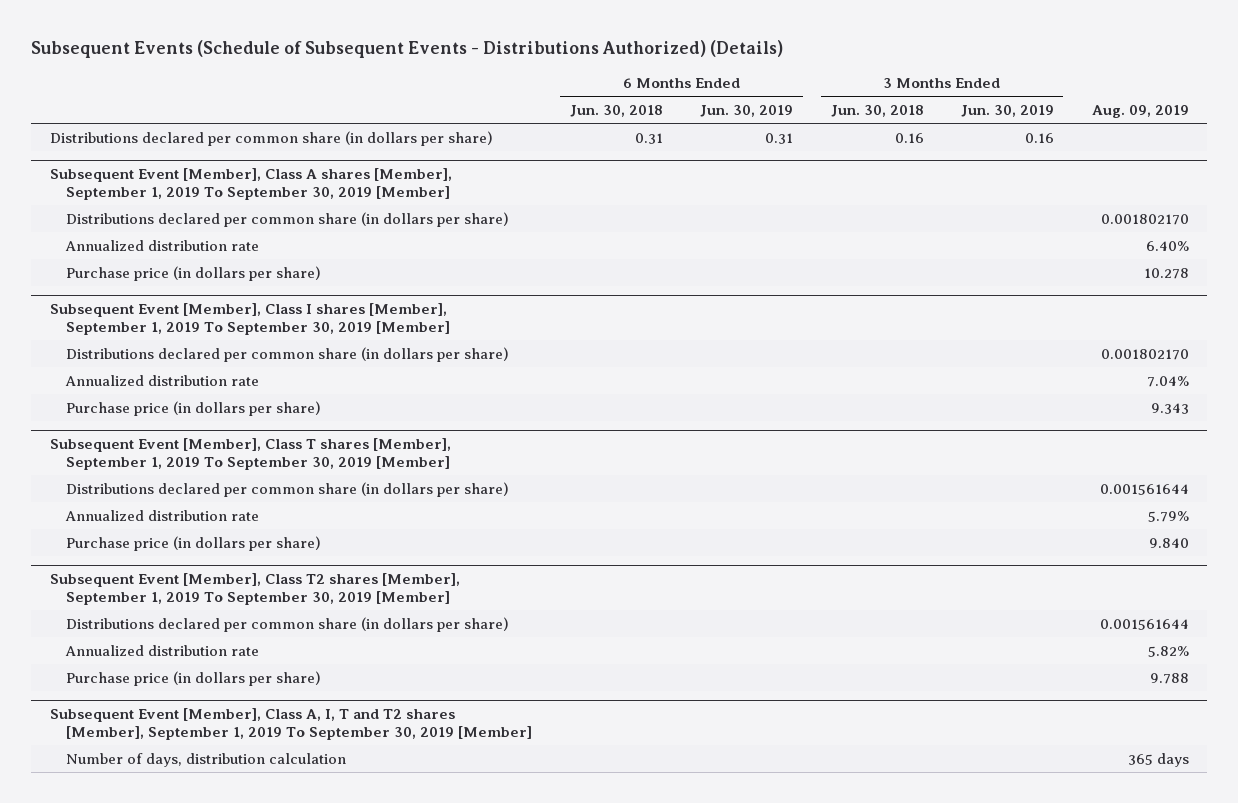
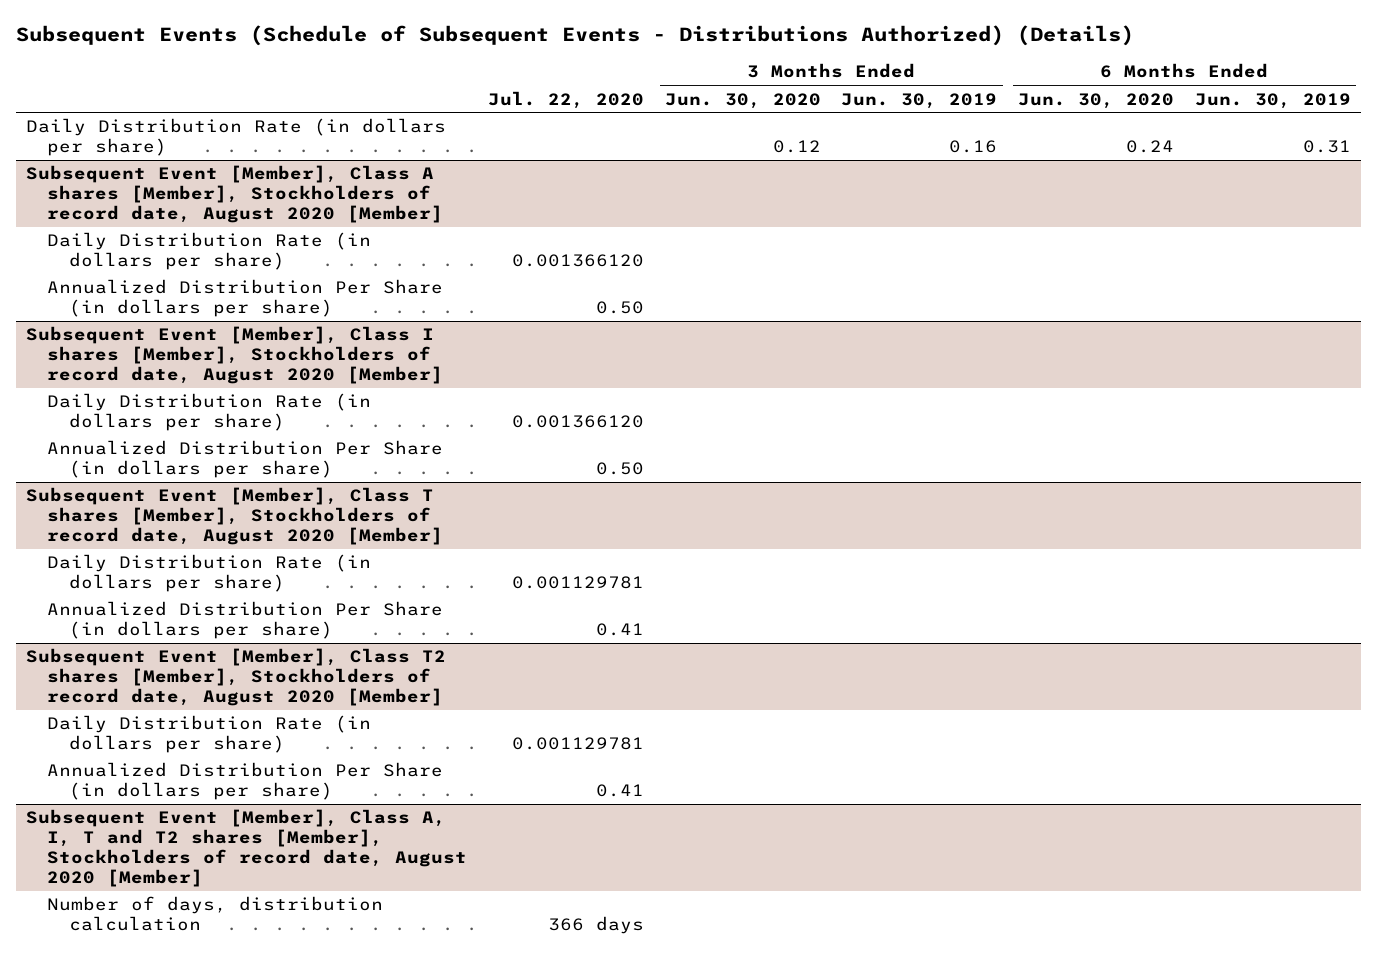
[569,104,663,117] Jun. 30, 2018 -> none
[830,104,924,117] Jun. 30, 2018 -> none
[1091,104,1189,118] Aug. 09, 2019 -> none
none -> [488,90,645,109] Jul. 22, 2020
none -> [664,92,821,109] Jun. 30, 2020
none -> [1018,92,1175,109] Jun. 30, 2020
[49,167,452,200] Subsequent Event [Member], Class A shares [Member], September 1, 2019 To September 30, 2019 [Member] -> none
[66,211,510,227] Distributions declared per common share (in dollars per share) -> none
[65,239,260,251] Annualized distribution rate -> none
[66,265,322,281] Purchase price (in dollars per share) -> none
[49,302,451,335] Subsequent Event [Member], Class I shares [Member], September 1, 2019 To September 30, 2019 [Member] -> none
[66,346,510,362] Distributions declared per common share (in dollars per share) -> none
[65,374,260,386] Annualized distribution rate -> none
[66,400,322,416] Purchase price (in dollars per share) -> none
[49,437,451,470] Subsequent Event [Member], Class T shares [Member], September 1, 2019 To September 30, 2019 [Member] -> none
[66,481,510,497] Distributions declared per common share (in dollars per share) -> none
[65,509,260,521] Annualized distribution rate -> none
[66,535,322,551] Purchase price (in dollars per share) -> none
[49,572,460,605] Subsequent Event [Member], Class T2 shares [Member], September 1, 2019 To September 30, 2019 [Member] -> none
[66,616,510,632] Distributions declared per common share (in dollars per share) -> none
[65,644,260,656] Annualized distribution rate -> none
[66,670,322,686] Purchase price (in dollars per share) -> none
[49,707,533,740] Subsequent Event [Member], Class A, I, T and T2 shares [Member], September 1, 2019 To September 30, 2019 [Member] -> none
[66,752,347,767] Number of days, distribution calculation -> none
[49,130,493,146] Distributions declared per common share (in dollars per share) -> [26,118,447,157] Daily Distribution Rate (in dollars per share)
none -> [26,165,444,224] Subsequent Event [Member], Class A shares [Member], Stockholders of record date, August 2020 [Member]
none -> [47,232,372,271] Daily Distribution Rate (in dollars per share)
none -> [47,279,444,318] Annualized Distribution Per Share (in dollars per share)
none -> [26,326,444,385] Subsequent Event [Member], Class I shares [Member], Stockholders of record date, August 2020 [Member]
none -> [47,393,372,432] Daily Distribution Rate (in dollars per share)
none -> [47,440,444,479] Annualized Distribution Per Share (in dollars per share)
none -> [26,487,444,546] Subsequent Event [Member], Class T shares [Member], Stockholders of record date, August 2020 [Member]
none -> [47,554,372,593] Daily Distribution Rate (in dollars per share)
none -> [47,601,444,640] Annualized Distribution Per Share (in dollars per share)
none -> [26,648,447,707] Subsequent Event [Member], Class T2 shares [Member], Stockholders of record date, August 2020 [Member]
none -> [47,715,372,754] Daily Distribution Rate (in dollars per share)
none -> [47,762,444,801] Annualized Distribution Per Share (in dollars per share)
none -> [26,809,468,887] Subsequent Event [Member], Class A, I, T and T2 shares [Member], Stockholders of record date, August 2020 [Member]
none -> [47,896,384,932] Number of days, distribution calculation

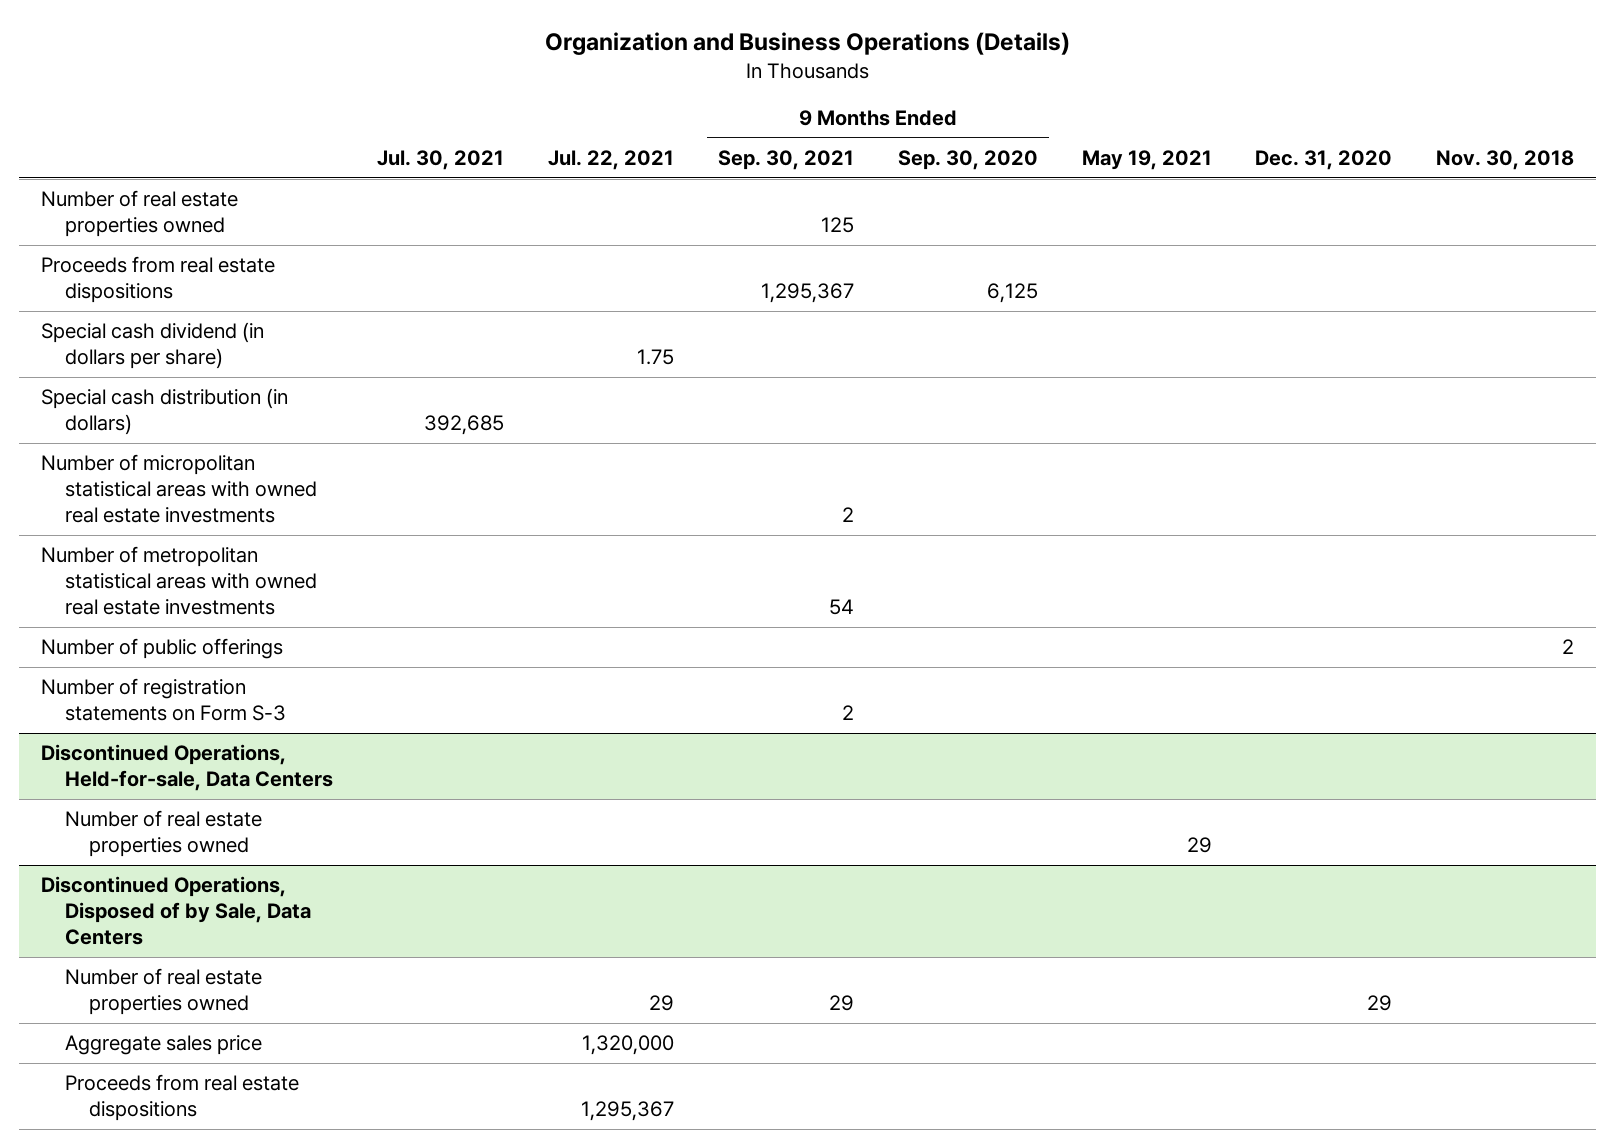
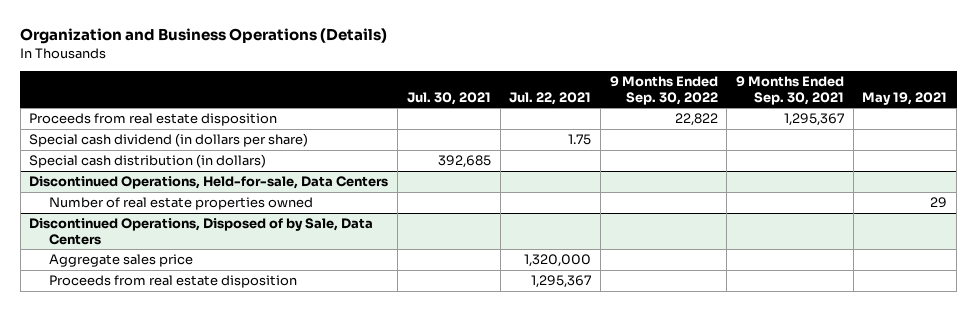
[897,150,1038,171] Sep. 30, 2020 -> none
[1255,150,1393,171] Dec. 31, 2020 -> none
[1436,150,1575,171] Nov. 30, 2018 -> none
none -> [609,76,718,105] 9 Months Ended Sep. 30, 2022
[40,190,238,237] Number of real estate properties owned -> none
[40,256,275,303] Proceeds from real estate dispositions -> [29,113,278,127] Proceeds from real estate disposition
[40,454,317,523] Number of micropolitan statistical areas with owned real estate investments -> none
[40,546,317,615] Number of metropolitan statistical areas with owned real estate investments -> none
[40,638,283,660] Number of public offerings -> none
[40,678,286,721] Number of registration statements on Form S-3 -> none
[64,968,262,1015] Number of real estate properties owned -> none
[64,1074,299,1121] Proceeds from real estate dispositions -> [48,275,297,289] Proceeds from real estate disposition

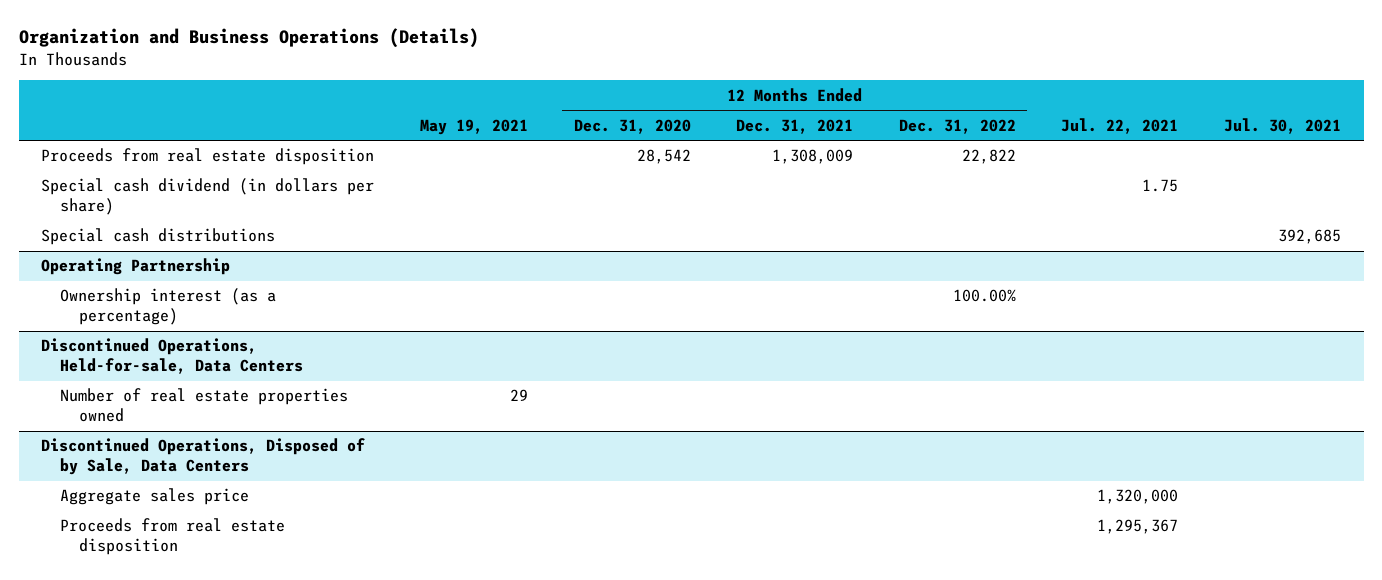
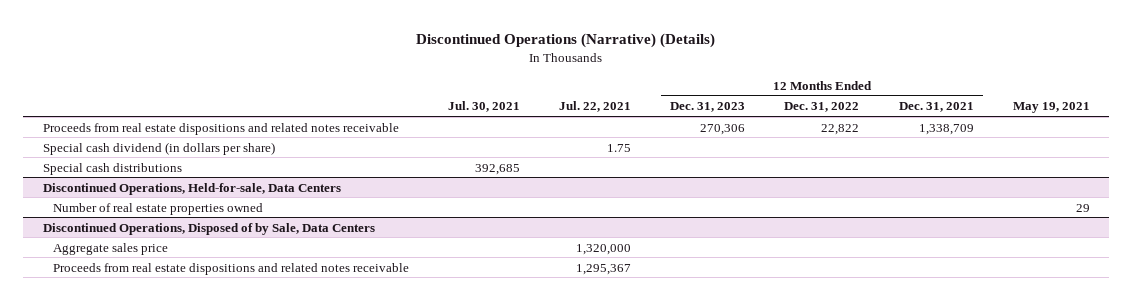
[18,28,479,49] Organization and Business Operations (Details) -> [416,32,716,48] Discontinued Operations (Narrative) (Details)
[573,118,691,134] Dec. 31, 2020 -> none
none -> [670,102,746,113] Dec. 31, 2023
[41,148,375,166] Proceeds from real estate disposition -> [42,122,399,135] Proceeds from real estate dispositions and related notes receivable
[772,149,854,165] 1,308,009 -> [918,123,974,135] 1,338,709
[41,258,231,276] Operating Partnership -> none
[60,288,277,326] Ownership interest (as a percentage) -> none
[60,518,286,556] Proceeds from real estate disposition -> [53,262,410,275] Proceeds from real estate dispositions and related notes receivable

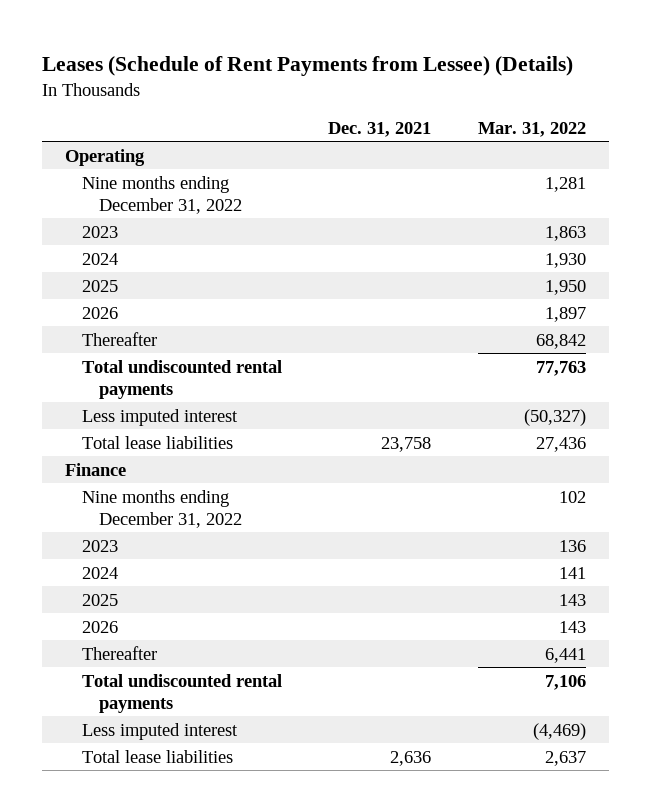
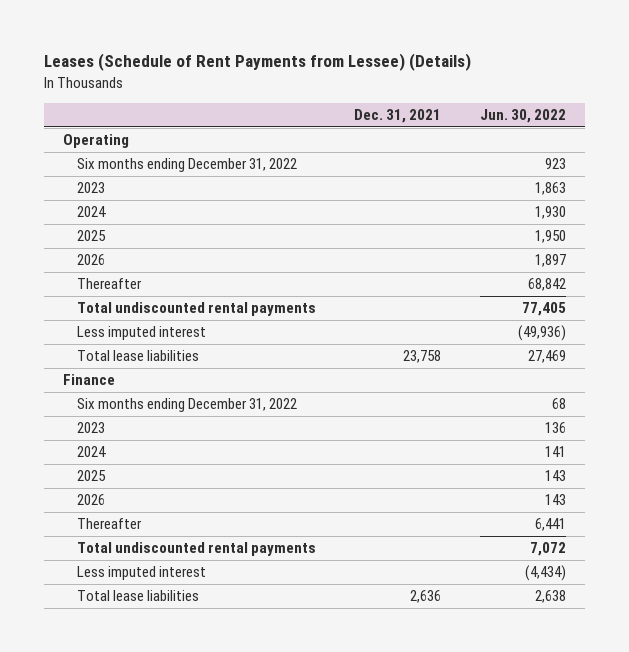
[477,121,586,137] Mar. 31, 2022 -> none
none -> [479,108,566,123] Jun. 30, 2022
[81,175,242,214] Nine months ending December 31, 2022 -> [76,158,297,173] Six months ending December 31, 2022
[81,489,242,528] Nine months ending December 31, 2022 -> [76,398,297,413] Six months ending December 31, 2022

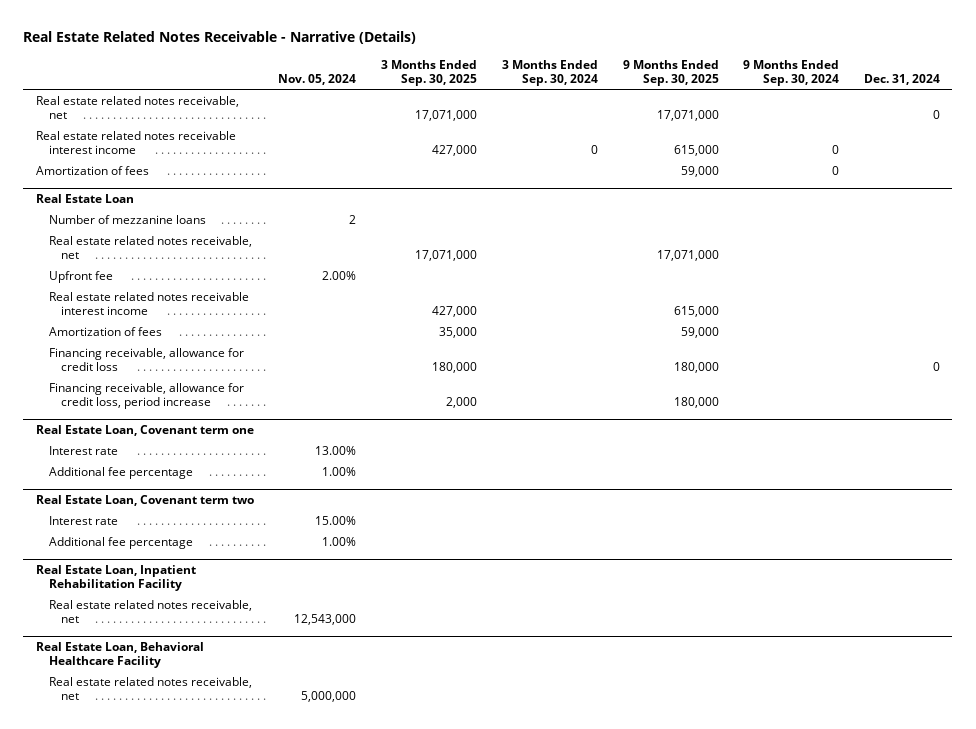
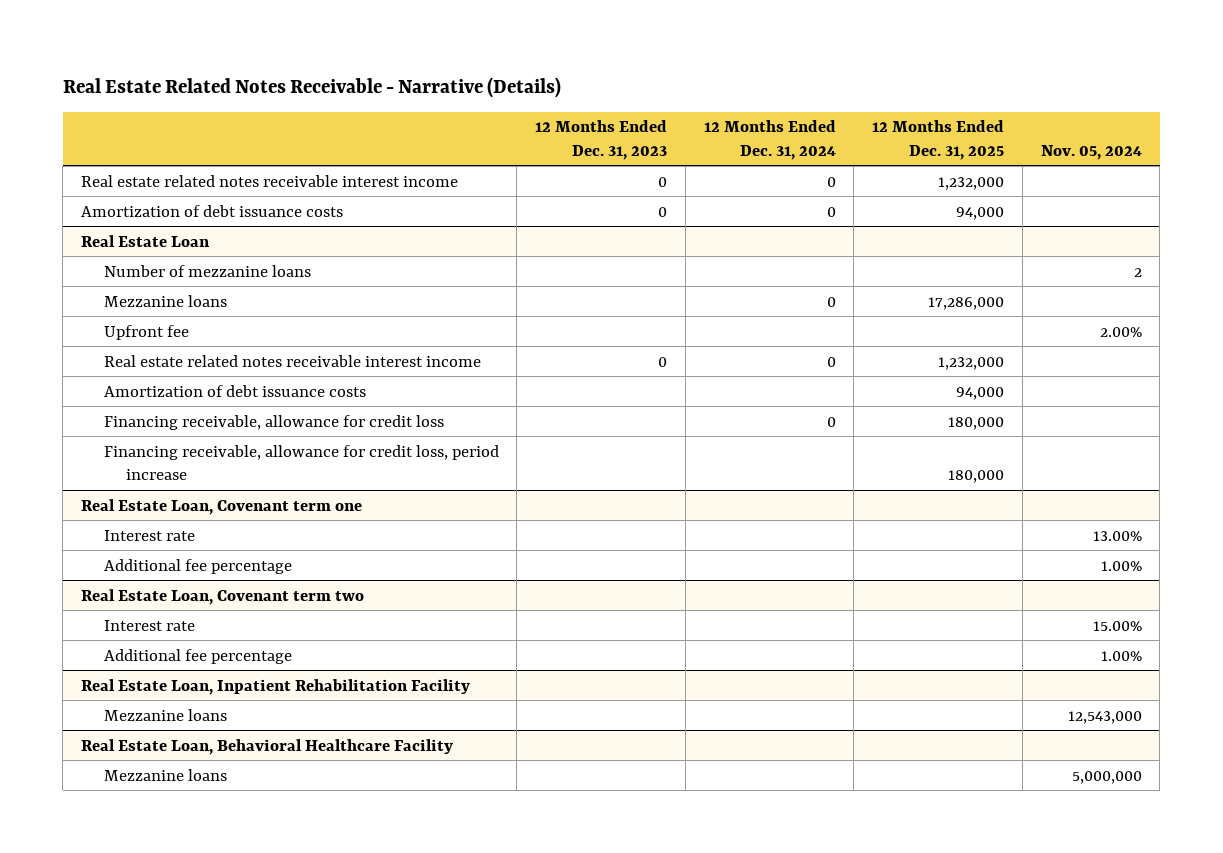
[381,59,478,87] 3 Months Ended Sep. 30, 2025 -> none
[501,59,598,87] 3 Months Ended Sep. 30, 2024 -> none
[622,59,719,87] 9 Months Ended Sep. 30, 2025 -> none
[743,59,840,87] 9 Months Ended Sep. 30, 2024 -> none
[863,74,940,86] Dec. 31, 2024 -> none
none -> [535,120,668,160] 12 Months Ended Dec. 31, 2023
none -> [703,120,836,160] 12 Months Ended Dec. 31, 2024
none -> [872,120,1005,160] 12 Months Ended Dec. 31, 2025
[35,95,239,120] Real estate related notes receivable, net -> none
[35,165,149,175] Amortization of fees -> [81,204,344,217] Amortization of debt issuance costs
[48,235,252,260] Real estate related notes receivable, net -> none
none -> [103,294,227,307] Mezzanine loans
[48,326,162,336] Amortization of fees -> [103,384,366,397] Amortization of debt issuance costs
[48,599,252,624] Real estate related notes receivable, net -> [103,708,227,721] Mezzanine loans
[48,676,252,701] Real estate related notes receivable, net -> none
none -> [103,768,227,781] Mezzanine loans

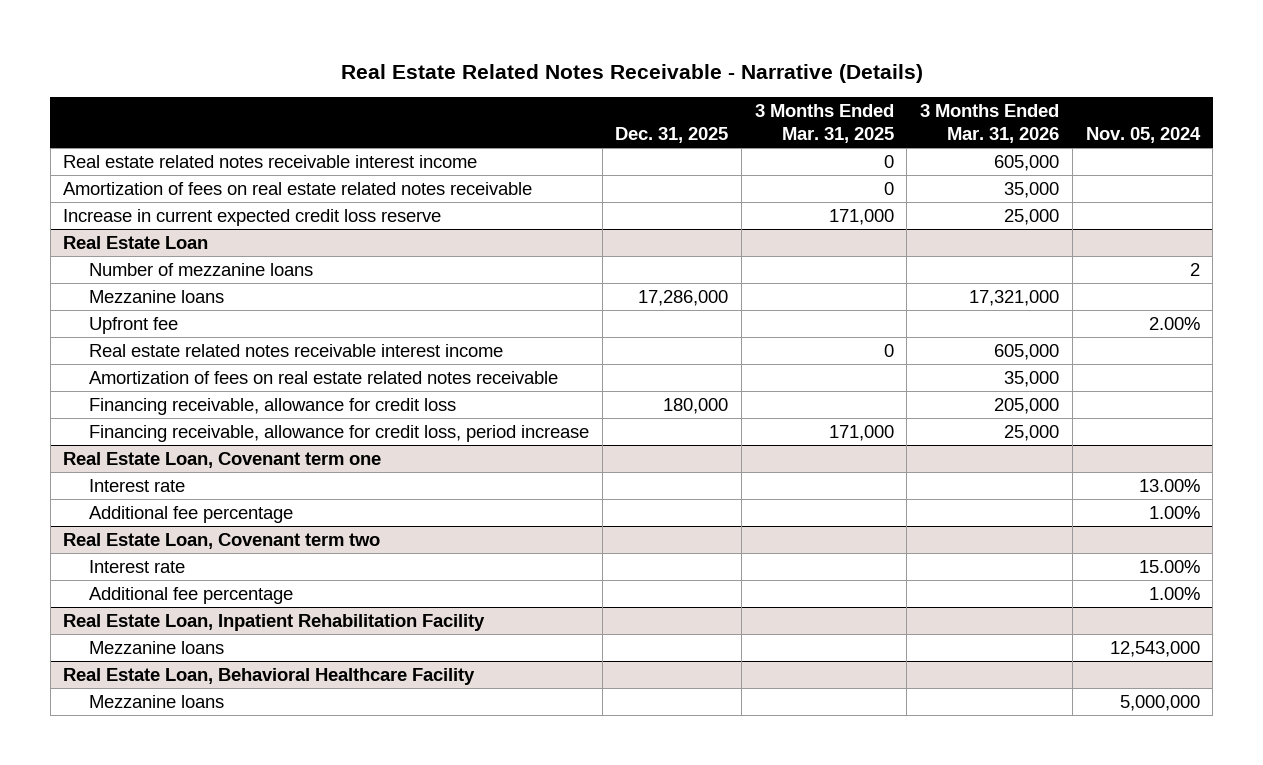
[535,120,668,160] 12 Months Ended Dec. 31, 2023 -> none
[703,120,836,160] 12 Months Ended Dec. 31, 2024 -> none
[872,120,1005,160] 12 Months Ended Dec. 31, 2025 -> none
none -> [615,126,729,143] Dec. 31, 2025
none -> [754,104,894,143] 3 Months Ended Mar. 31, 2025
none -> [920,104,1060,143] 3 Months Ended Mar. 31, 2026
[81,204,344,217] Amortization of debt issuance costs -> [63,181,533,195] Amortization of fees on real estate related notes receivable
none -> [63,208,442,226] Increase in current expected credit loss reserve
[103,384,366,397] Amortization of debt issuance costs -> [88,370,558,384] Amortization of fees on real estate related notes receivable

